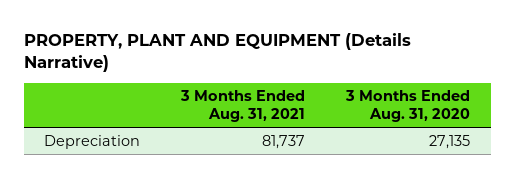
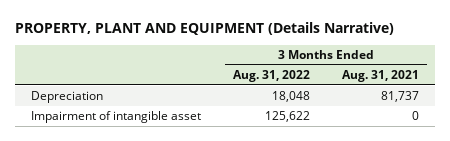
[345,89,471,123] 3 Months Ended Aug. 31, 2020 -> none
none -> [232,69,310,82] Aug. 31, 2022
none -> [30,111,201,124] Impairment of intangible asset

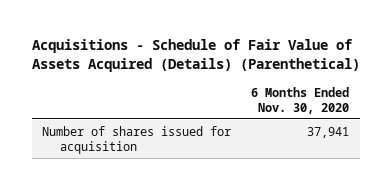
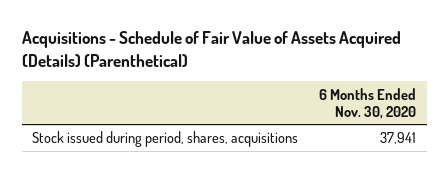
[41,125,231,154] Number of shares issued for acquisition -> [32,131,299,148] Stock issued during period, shares, acquisitions

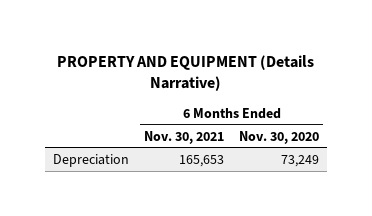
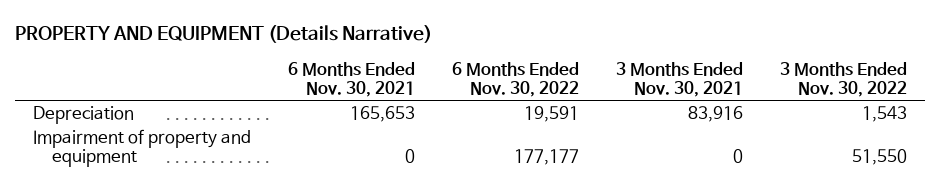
[239,130,320,144] Nov. 30, 2020 -> none
none -> [451,61,579,98] 6 Months Ended Nov. 30, 2022
none -> [615,61,743,98] 3 Months Ended Nov. 30, 2021
none -> [779,61,907,98] 3 Months Ended Nov. 30, 2022
none -> [33,128,252,168] Impairment of property and equipment

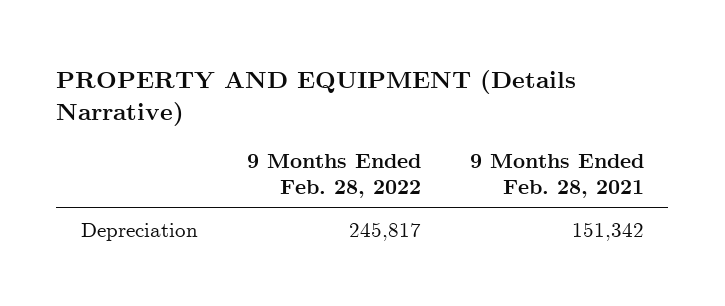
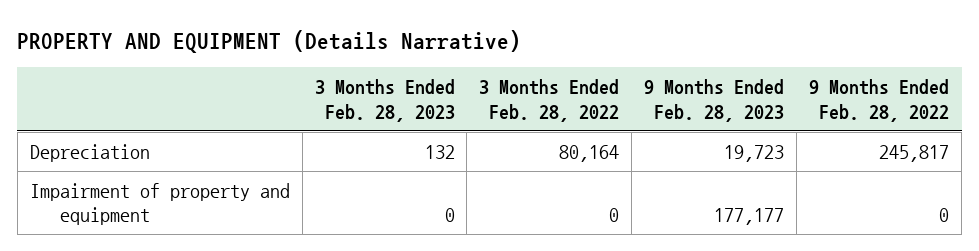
[469,154,644,199] 9 Months Ended Feb. 28, 2021 -> none
none -> [314,78,455,122] 3 Months Ended Feb. 28, 2023
none -> [479,78,620,122] 3 Months Ended Feb. 28, 2022
none -> [644,78,785,122] 9 Months Ended Feb. 28, 2023
none -> [29,182,290,226] Impairment of property and equipment

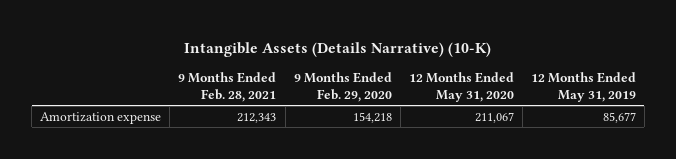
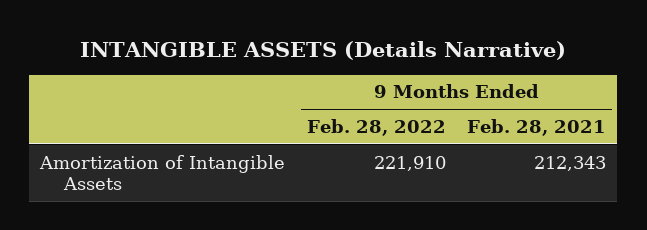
[184,41,492,57] Intangible Assets (Details Narrative) (10-K) -> [80,40,567,60] INTANGIBLE ASSETS (Details Narrative)
[293,71,392,103] 9 Months Ended Feb. 29, 2020 -> none
[408,71,514,103] 12 Months Ended May 31, 2020 -> none
[530,71,636,103] 12 Months Ended May 31, 2019 -> none
none -> [306,118,446,136] Feb. 28, 2022
[40,112,162,125] Amortization expense -> [39,154,286,191] Amortization of Intangible Assets

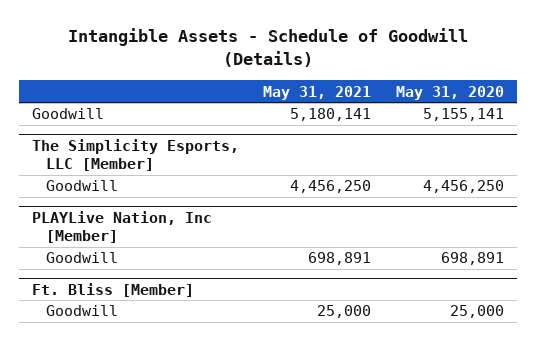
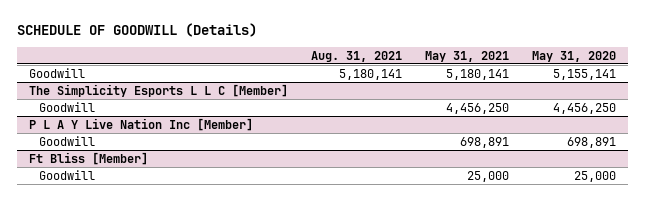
[67,28,468,68] Intangible Assets - Schedule of Goodwill (Details) -> [16,23,257,38] SCHEDULE OF GOODWILL (Details)
none -> [310,50,402,62] Aug. 31, 2021
[31,138,239,172] The Simplicity Esports, LLC [Member] -> [28,83,288,97] The Simplicity Esports L L C [Member]
[31,210,212,244] PLAYLive Nation, Inc [Member] -> [28,117,253,131] P L A Y Live Nation Inc [Member]
[31,282,194,297] Ft. Bliss [Member] -> [28,151,148,165] Ft Bliss [Member]

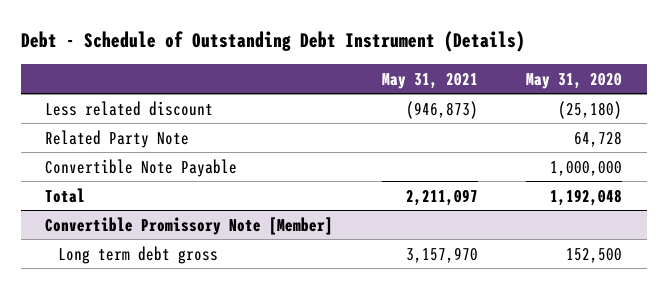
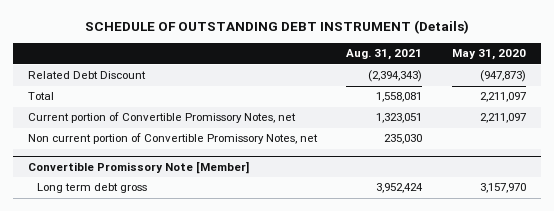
[21,31,526,53] Debt - Schedule of Outstanding Debt Instrument (Details) -> [84,20,469,35] SCHEDULE OF OUTSTANDING DEBT INSTRUMENT (Details)
[381,72,478,89] May 31, 2021 -> none
none -> [346,49,423,61] Aug. 31, 2021
[45,129,190,148] Related Party Note -> none
[45,158,238,177] Convertible Note Payable -> none
[45,100,214,116] Less related discount -> [28,71,147,80] Related Debt Discount
[558,100,623,119] (25,180) -> [479,70,526,83] (947,873)
[550,188,623,206] 1,192,048 -> [479,92,526,103] 2,211,097
none -> [28,112,297,124] Current portion of Convertible Promissory Notes, net
none -> [28,133,319,145] Non current portion of Convertible Promissory Notes, net
[566,247,623,263] 152,500 -> [479,183,526,194] 3,157,970

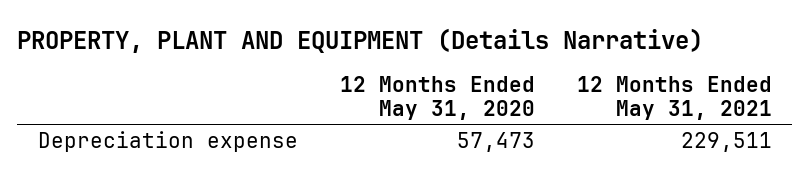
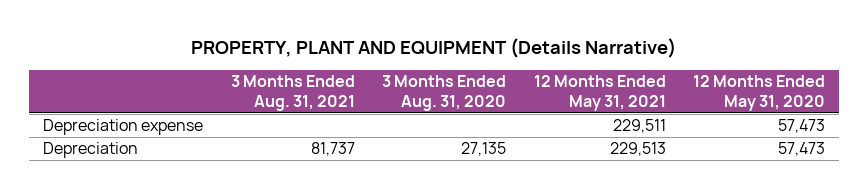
none -> [230,75,355,111] 3 Months Ended Aug. 31, 2021
none -> [382,75,507,111] 3 Months Ended Aug. 31, 2020
none -> [43,142,139,159] Depreciation

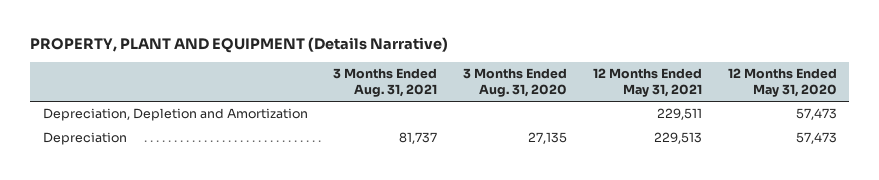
[43,119,204,136] Depreciation expense -> [42,108,308,122] Depreciation, Depletion and Amortization

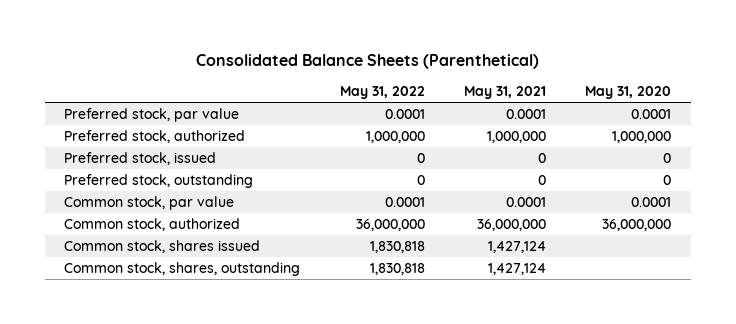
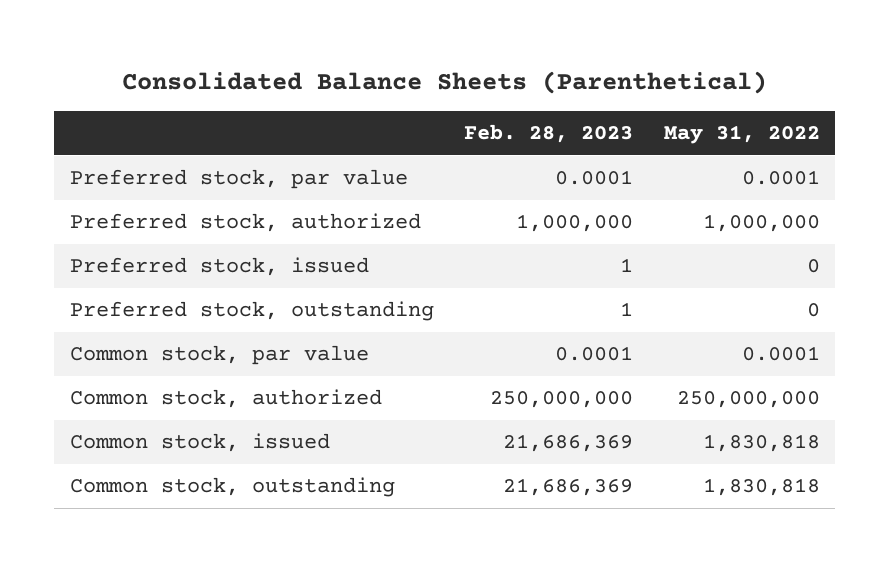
[464,86,547,100] May 31, 2021 -> none
[585,86,672,100] May 31, 2020 -> none
none -> [464,124,634,144] Feb. 28, 2023
[355,219,425,232] 36,000,000 -> [676,391,820,409] 250,000,000
[64,240,261,254] Common stock, shares issued -> [69,433,330,453] Common stock, issued
[64,262,301,277] Common stock, shares, outstanding -> [69,477,395,498] Common stock, outstanding

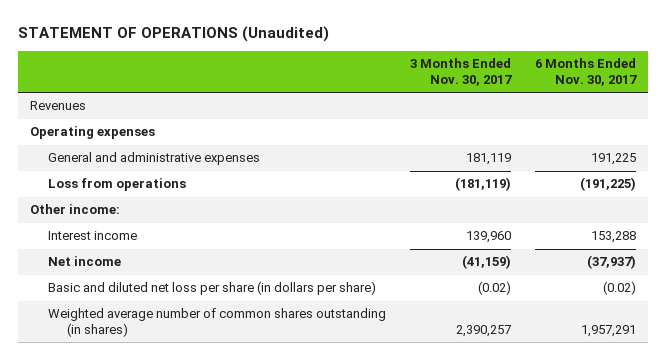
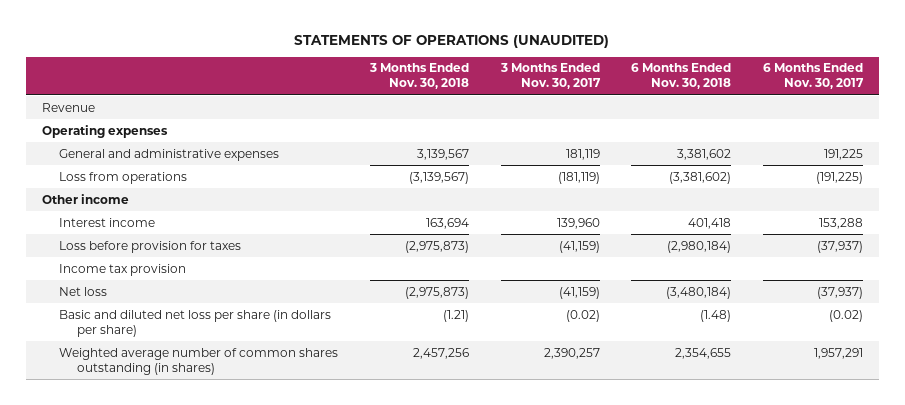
[17,25,329,42] STATEMENT OF OPERATIONS (Unaudited) -> [294,34,610,48] STATEMENTS OF OPERATIONS (UNAUDITED)
none -> [369,63,470,90] 3 Months Ended Nov. 30, 2018
none -> [631,63,732,90] 6 Months Ended Nov. 30, 2018
[29,101,86,111] Revenues -> [41,102,95,112] Revenue
[29,204,120,215] Other income: -> [41,193,129,204] Other income
none -> [59,240,242,253] Loss before provision for taxes
none -> [59,263,187,276] Income tax provision
[48,256,122,267] Net income -> [59,286,108,296] Net loss

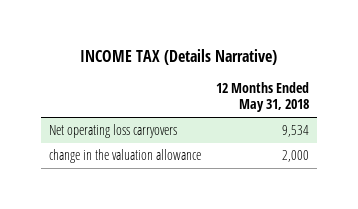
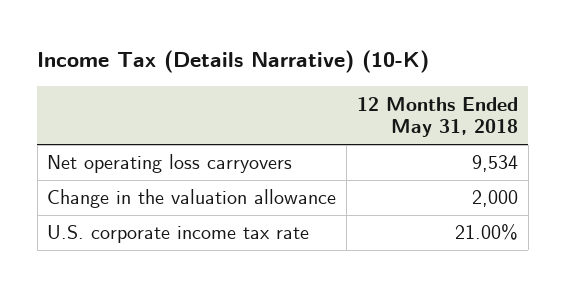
[79,49,277,66] INCOME TAX (Details Narrative) -> [37,50,430,74] Income Tax (Details Narrative) (10-K)
[48,149,201,164] change in the valuation allowance -> [47,189,337,209] Change in the valuation allowance
none -> [47,225,310,244] U.S. corporate income tax rate

